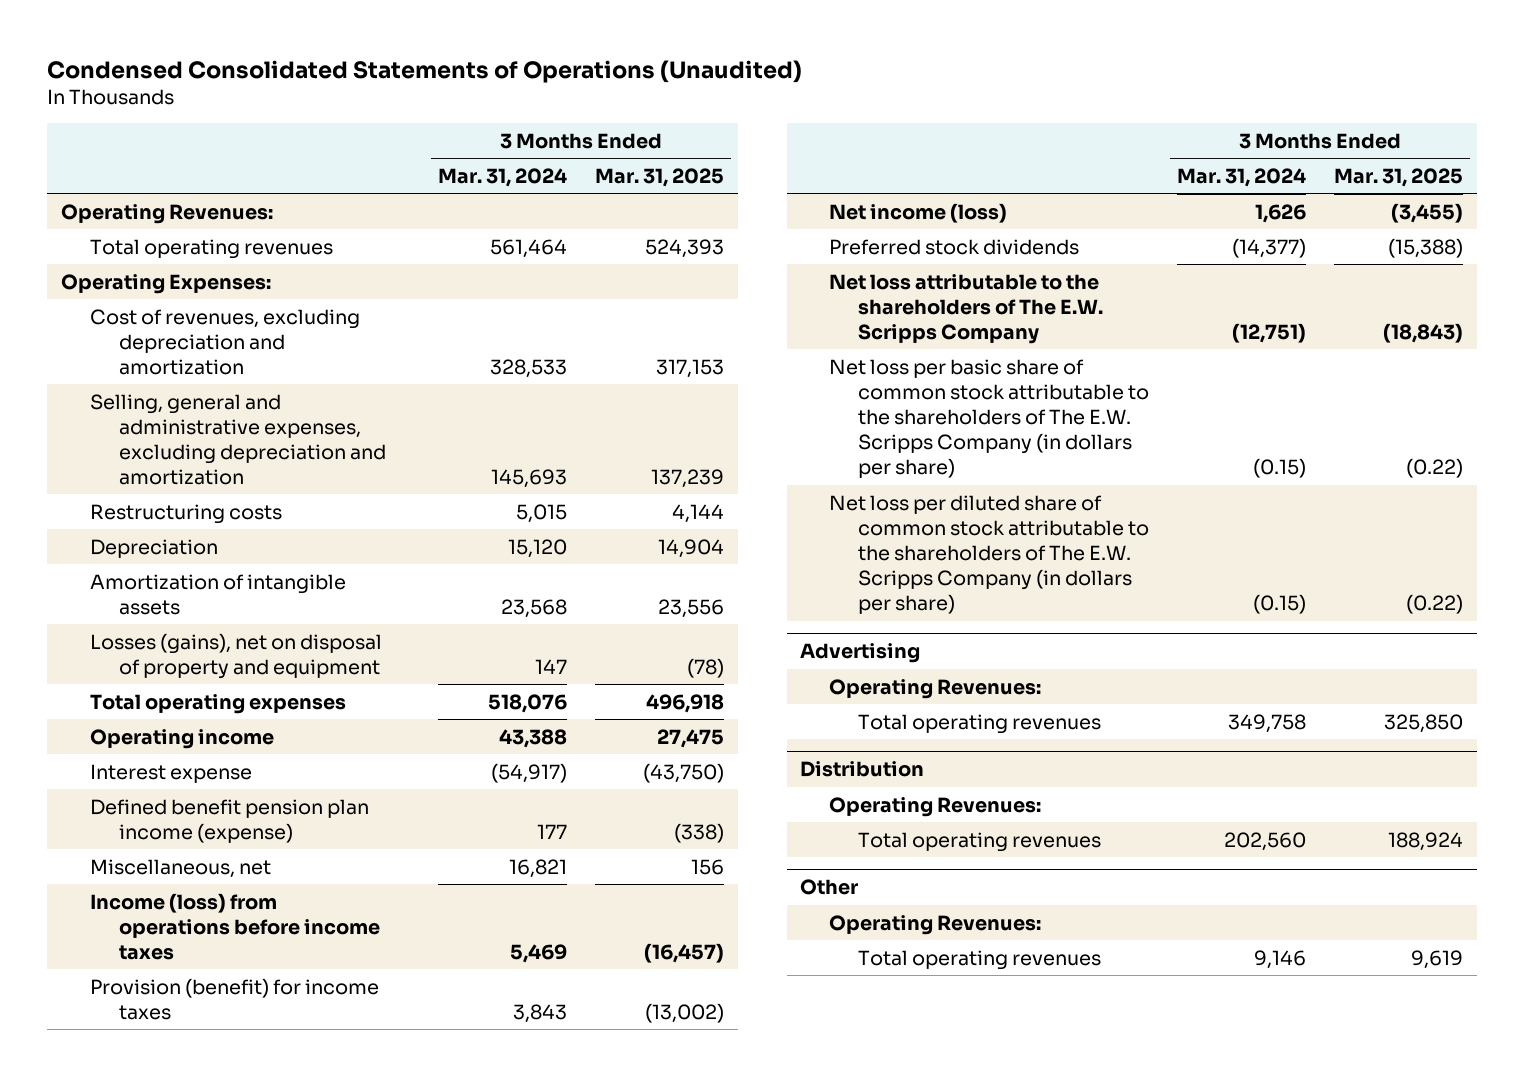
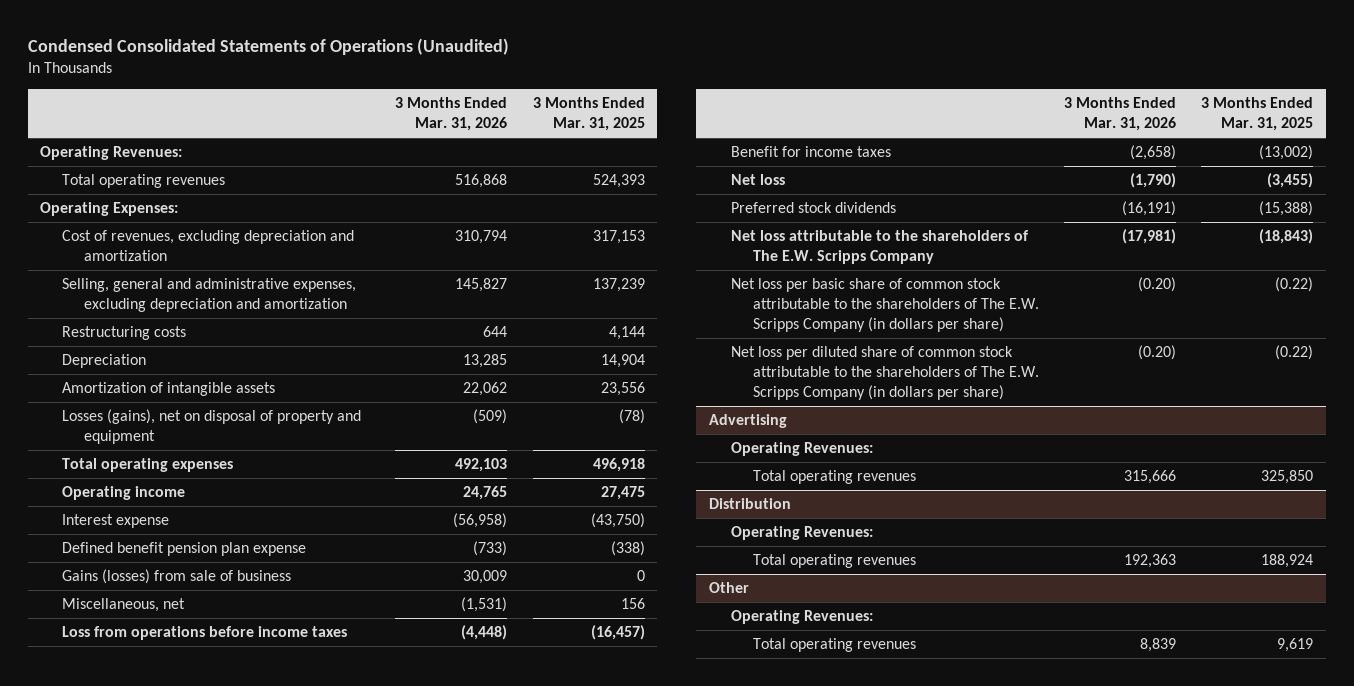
[437,168,567,188] Mar. 31, 2024 -> none
none -> [395,96,508,131] 3 Months Ended Mar. 31, 2026
[90,798,370,843] Defined benefit pension plan income (expense) -> [62,542,307,557] Defined benefit pension plan expense
none -> [62,569,292,585] Gains (losses) from sale of business
[90,892,381,960] Income (loss) from operations before income taxes -> [62,626,348,641] Loss from operations before income taxes
[90,977,380,1020] Provision (benefit) for income taxes -> [730,146,891,158] Benefit for income taxes
[829,202,1008,223] Net income (loss) -> [730,174,785,186] Net loss

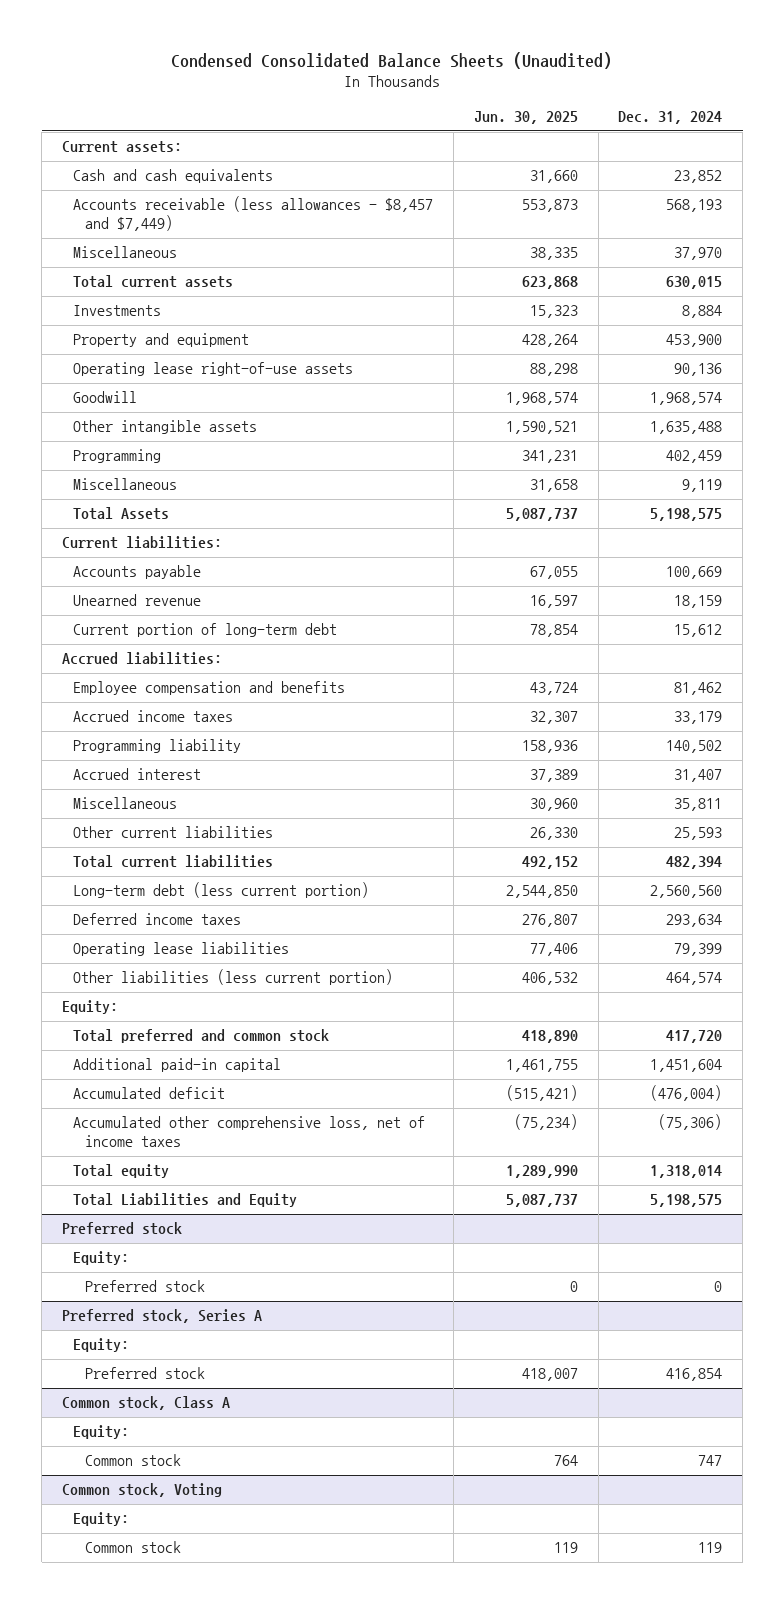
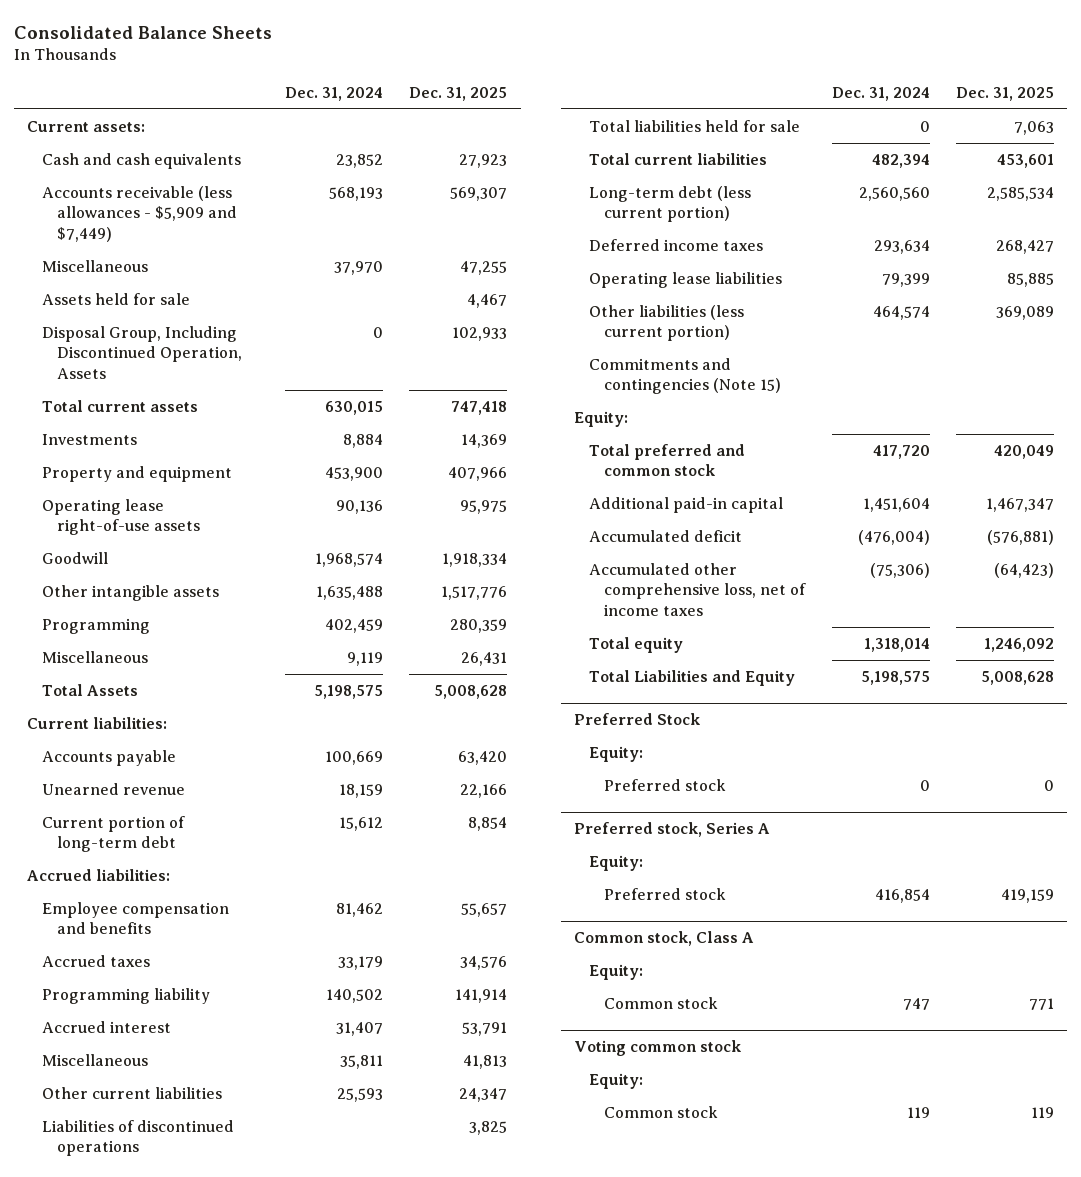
[171,51,613,69] Condensed Consolidated Balance Sheets (Unaudited) -> [13,25,272,39] Consolidated Balance Sheets
[473,111,578,125] Jun. 30, 2025 -> none
none -> [409,86,508,101] Dec. 31, 2025
[73,196,434,232] Accounts receivable (less allowances - $8,457 and $7,449) -> [42,185,238,242] Accounts receivable (less allowances - $5,909 and $7,449)
none -> [42,292,191,305] Assets held for sale
none -> [42,325,243,379] Disposal Group, Including Discontinued Operation, Assets
[73,710,234,723] Accrued income taxes -> [42,954,151,967] Accrued taxes
none -> [42,1119,235,1157] Liabilities of discontinued operations
none -> [588,119,800,132] Total liabilities held for sale
none -> [588,357,782,395] Commitments and contingencies (Note 15)
[61,1222,182,1236] Preferred stock -> [573,713,700,726] Preferred Stock
[61,1483,222,1498] Common stock, Voting -> [573,1040,741,1057] Voting common stock

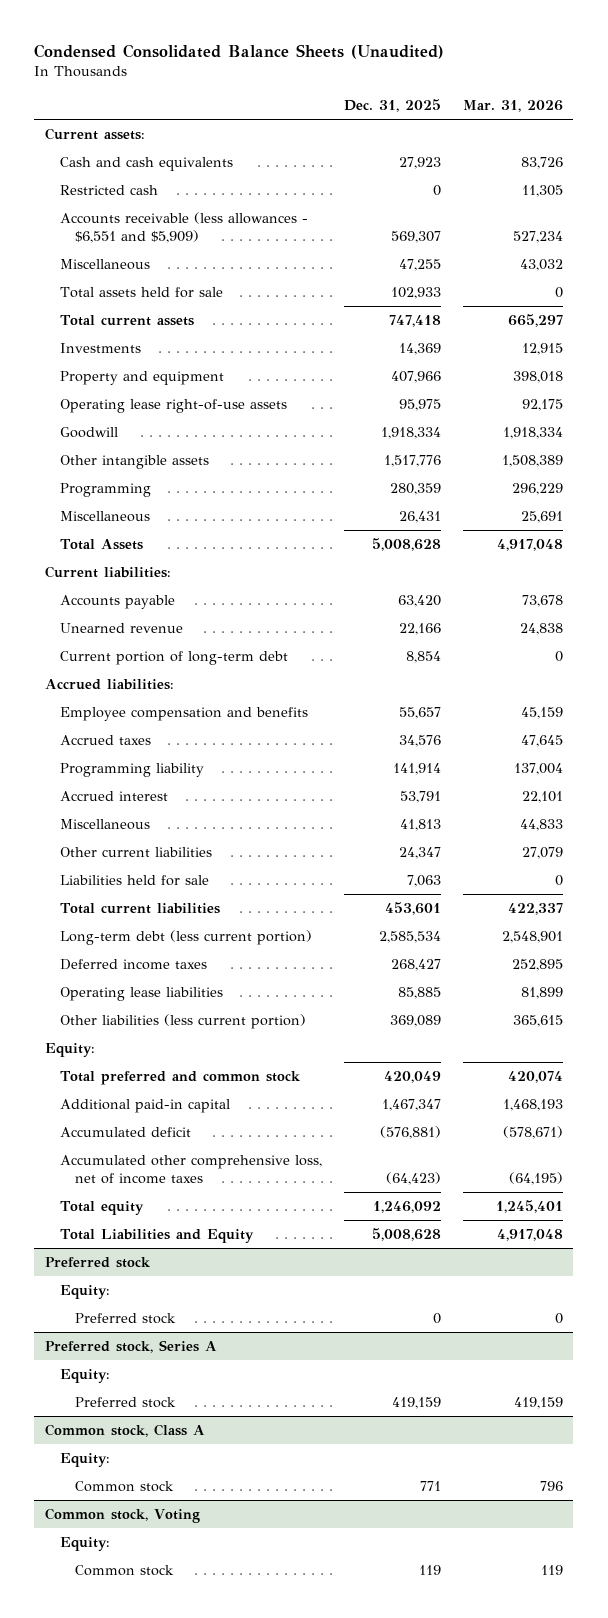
[13,25,272,39] Consolidated Balance Sheets -> [34,43,445,59] Condensed Consolidated Balance Sheets (Unaudited)
[284,86,383,101] Dec. 31, 2024 -> none
none -> [462,100,563,113] Mar. 31, 2026
none -> [60,185,159,196] Restricted cash
[42,185,238,242] Accounts receivable (less allowances - $5,909 and $7,449) -> [60,212,309,244] Accounts receivable (less allowances - $6,551 and $5,909)
[42,292,191,305] Assets held for sale -> none
[42,325,243,379] Disposal Group, Including Discontinued Operation, Assets -> [60,287,224,299] Total assets held for sale
[42,1119,235,1157] Liabilities of discontinued operations -> none
[588,119,800,132] Total liabilities held for sale -> [60,875,210,887] Liabilities held for sale
[588,357,782,395] Commitments and contingencies (Note 15) -> none
[573,713,700,726] Preferred Stock -> [45,1257,152,1269] Preferred stock
[573,1040,741,1057] Voting common stock -> [45,1508,201,1524] Common stock, Voting

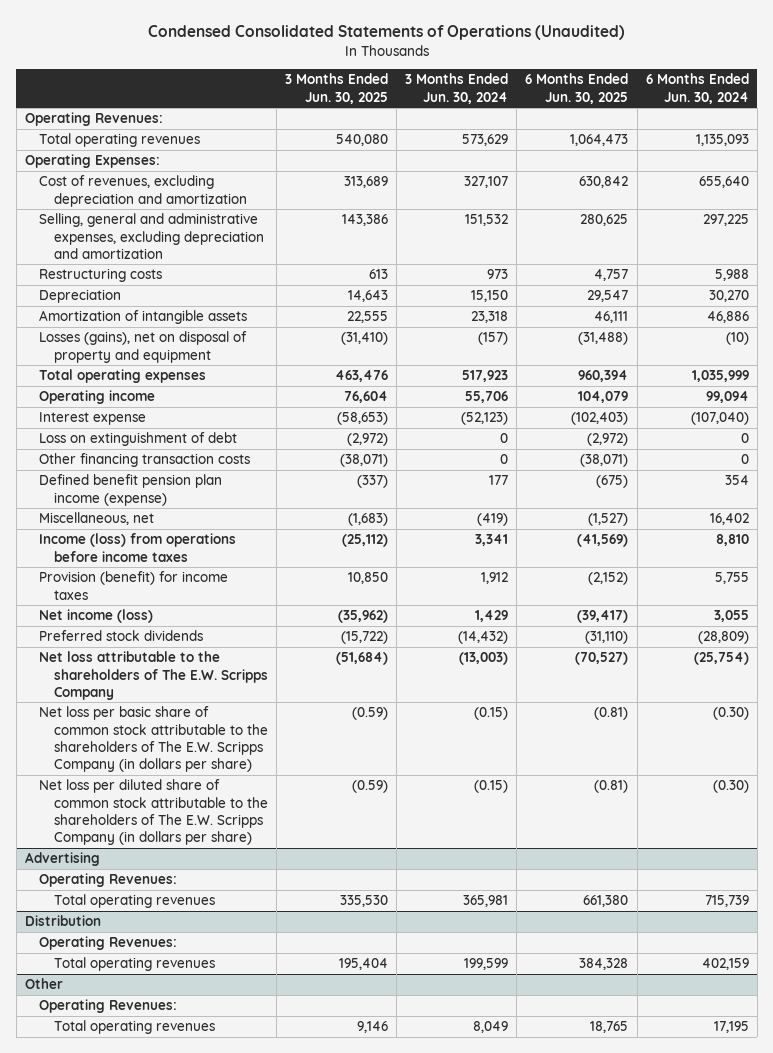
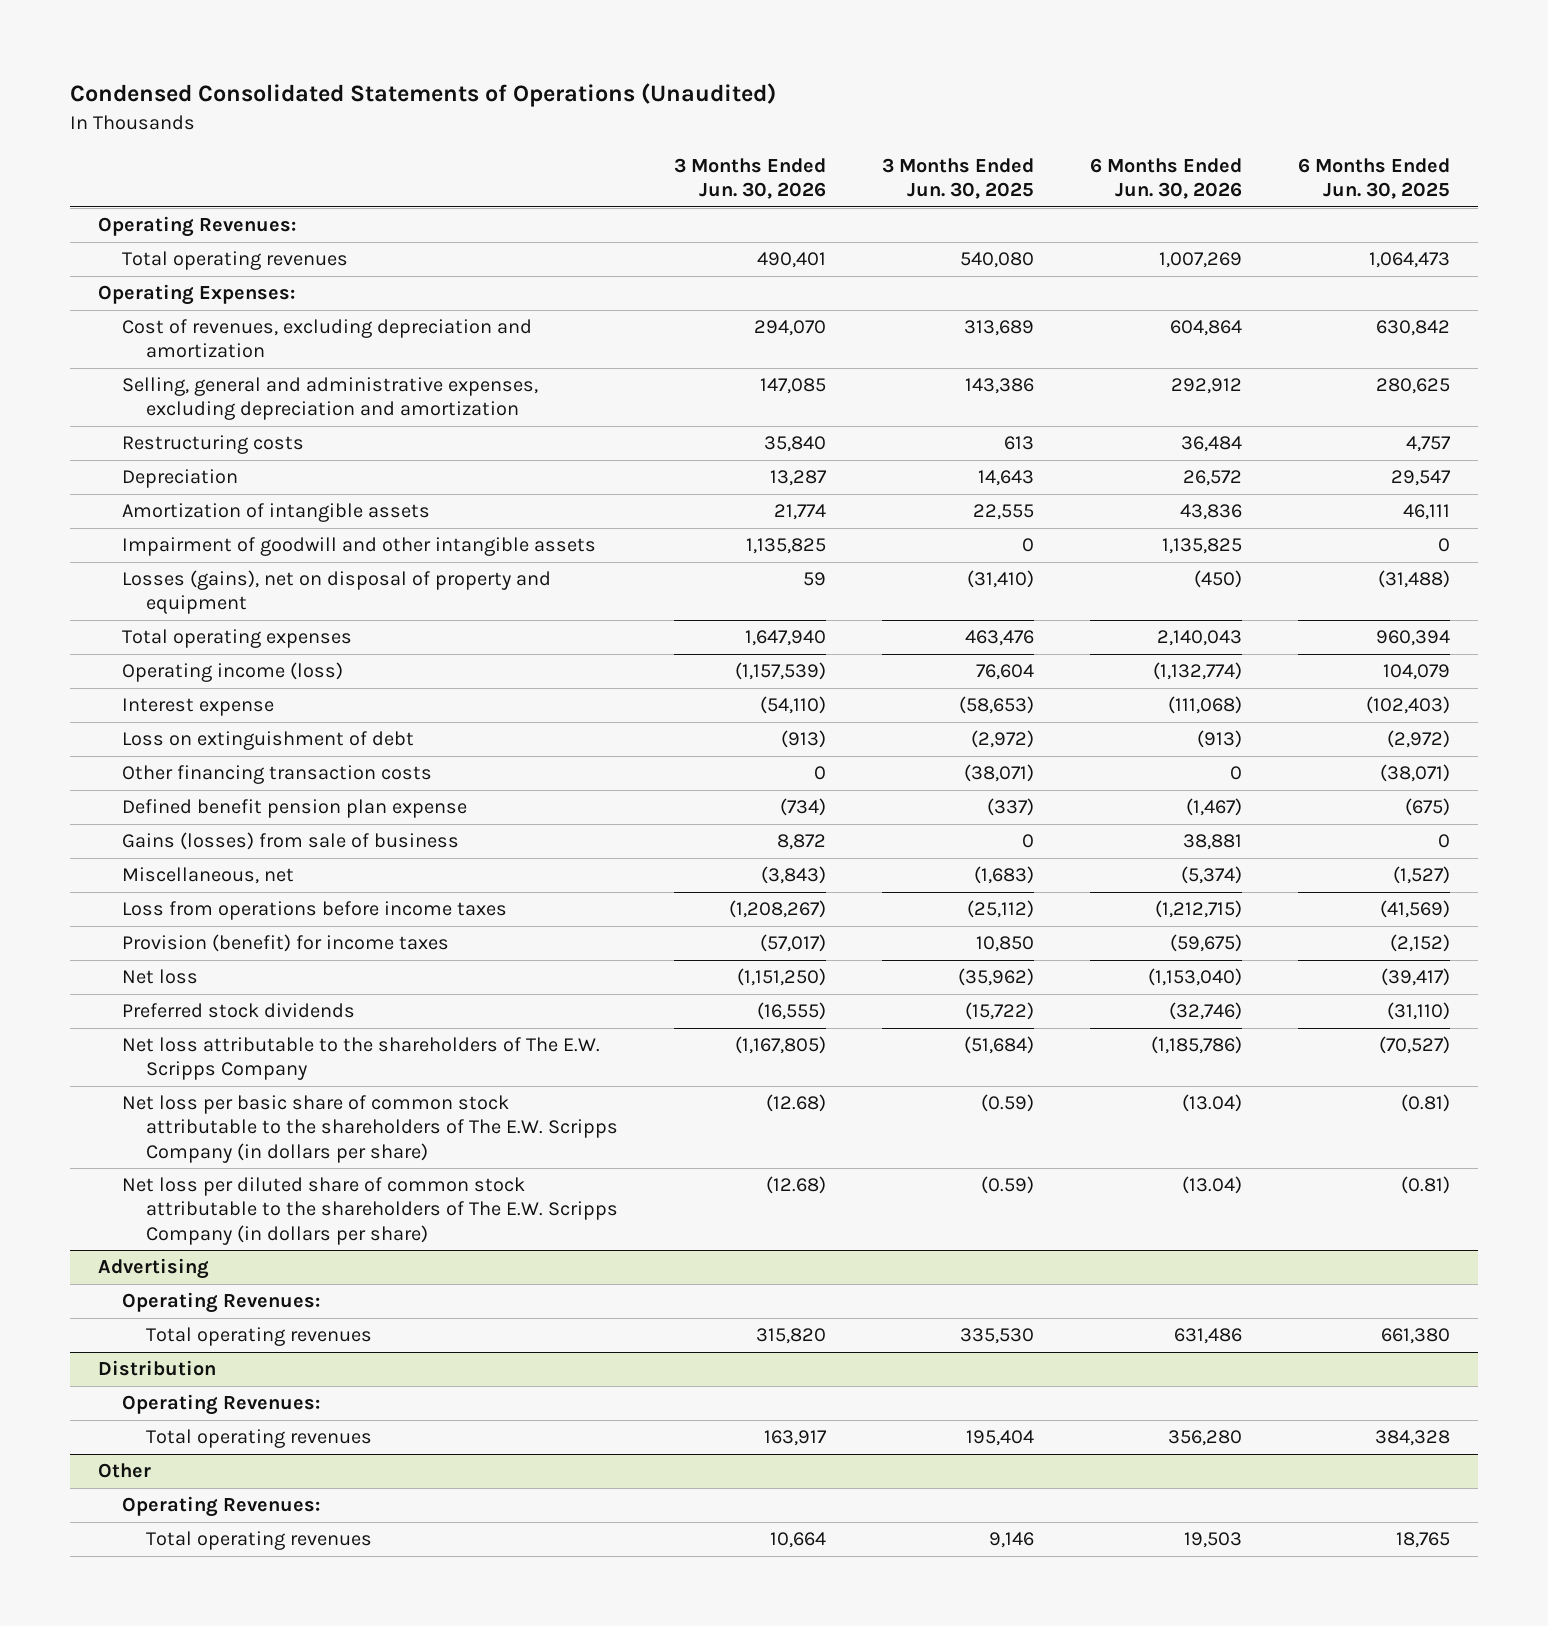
[405,73,509,104] 3 Months Ended Jun. 30, 2024 -> none
[645,73,749,104] 6 Months Ended Jun. 30, 2024 -> none
none -> [673,158,826,200] 3 Months Ended Jun. 30, 2026
none -> [1089,158,1242,200] 6 Months Ended Jun. 30, 2026
none -> [121,537,596,557] Impairment of goodwill and other intangible assets
[39,390,156,405] Operating income -> [121,662,343,683] Operating income (loss)
[39,474,223,506] Defined benefit pension plan income (expense) -> [121,799,467,819] Defined benefit pension plan expense
none -> [121,832,459,851] Gains (losses) from sale of business
[39,533,237,562] Income (loss) from operations before income taxes -> [121,901,507,921] Loss from operations before income taxes
[39,609,154,624] Net income (loss) -> [121,969,198,985] Net loss

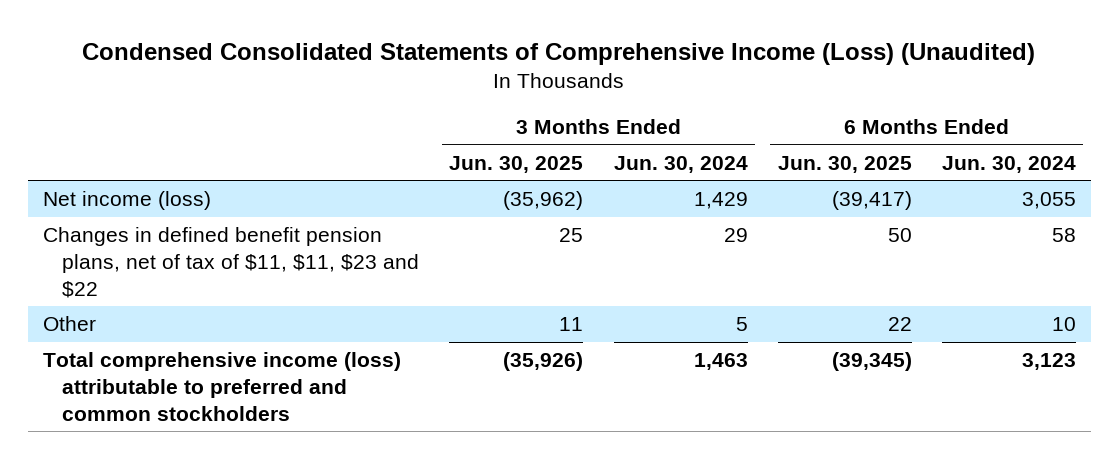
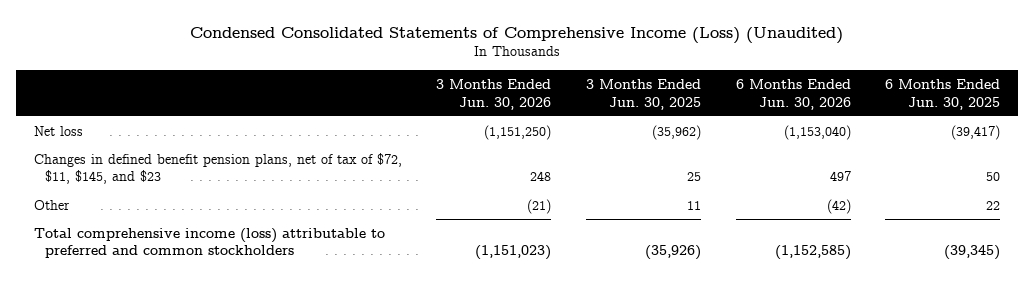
[613,155,748,173] Jun. 30, 2024 -> none
[941,155,1076,173] Jun. 30, 2024 -> none
none -> [436,78,552,110] 3 Months Ended Jun. 30, 2026
none -> [735,78,851,110] 6 Months Ended Jun. 30, 2026
[42,190,211,210] Net income (loss) -> [33,125,83,136] Net loss
[42,226,420,298] Changes in defined benefit pension plans, net of tax of $11, $11, $23 and $22 -> [33,152,402,185] Changes in defined benefit pension plans, net of tax of $72, $11, $145, and $23

